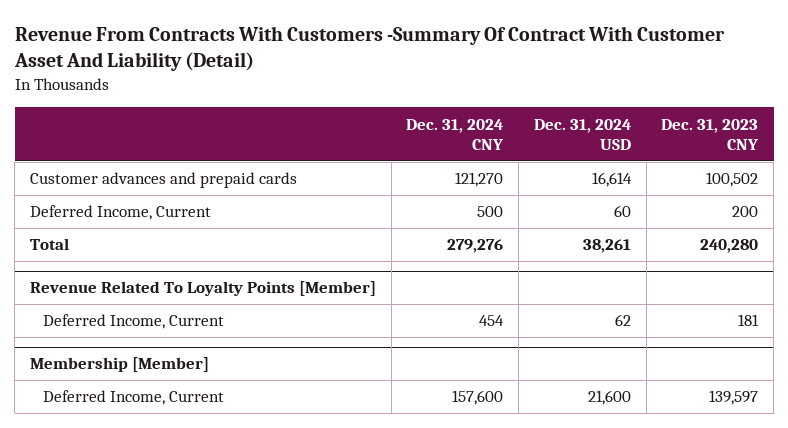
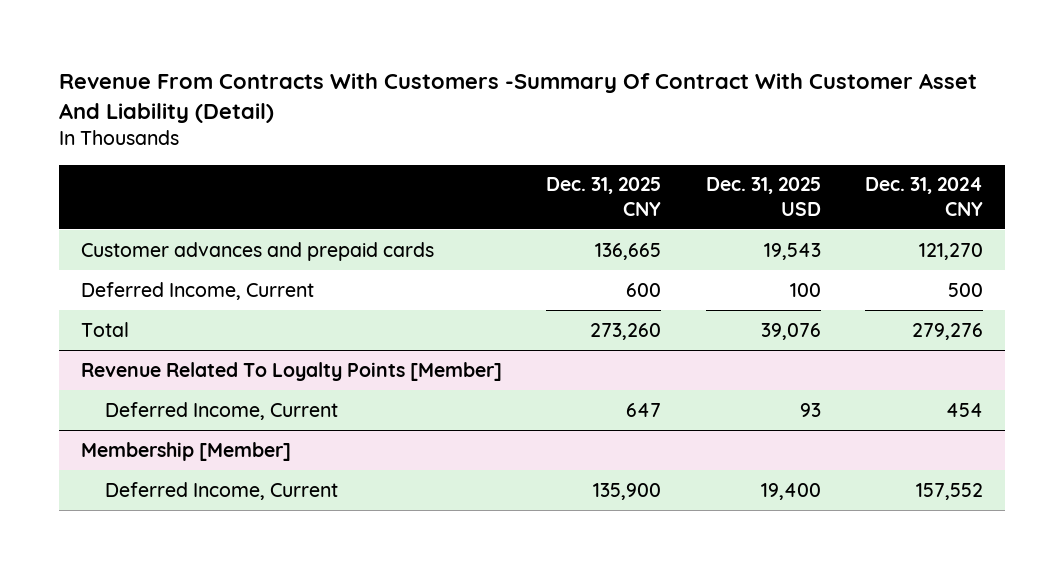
[533,118,631,150] Dec. 31, 2024 USD -> none
[661,118,760,150] Dec. 31, 2023 CNY -> none
none -> [546,177,662,216] Dec. 31, 2025 CNY
none -> [705,177,821,216] Dec. 31, 2025 USD
[452,390,504,406] 157,600 -> [915,482,983,500] 157,552

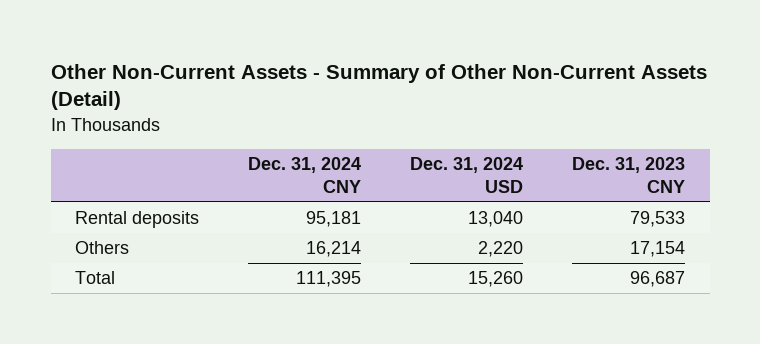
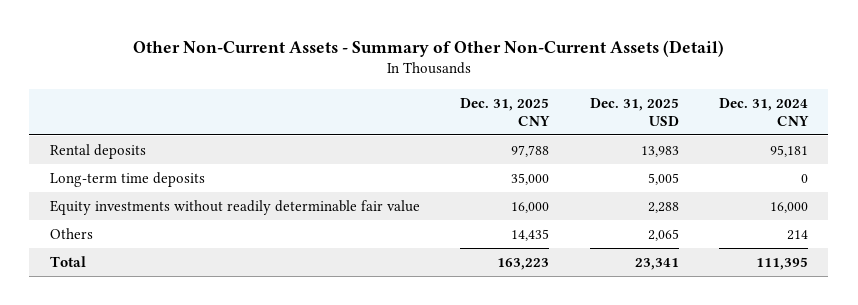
[410,156,524,194] Dec. 31, 2024 USD -> none
[572,156,686,194] Dec. 31, 2023 CNY -> none
none -> [460,97,551,126] Dec. 31, 2025 CNY
none -> [589,97,679,126] Dec. 31, 2025 USD
none -> [49,171,205,187] Long-term time deposits
none -> [49,199,420,215] Equity investments without readily determinable fair value
[306,241,362,258] 16,214 -> [787,229,809,240] 214

